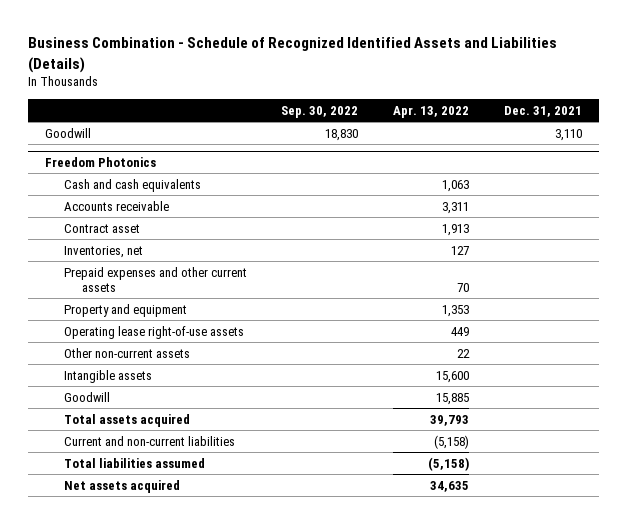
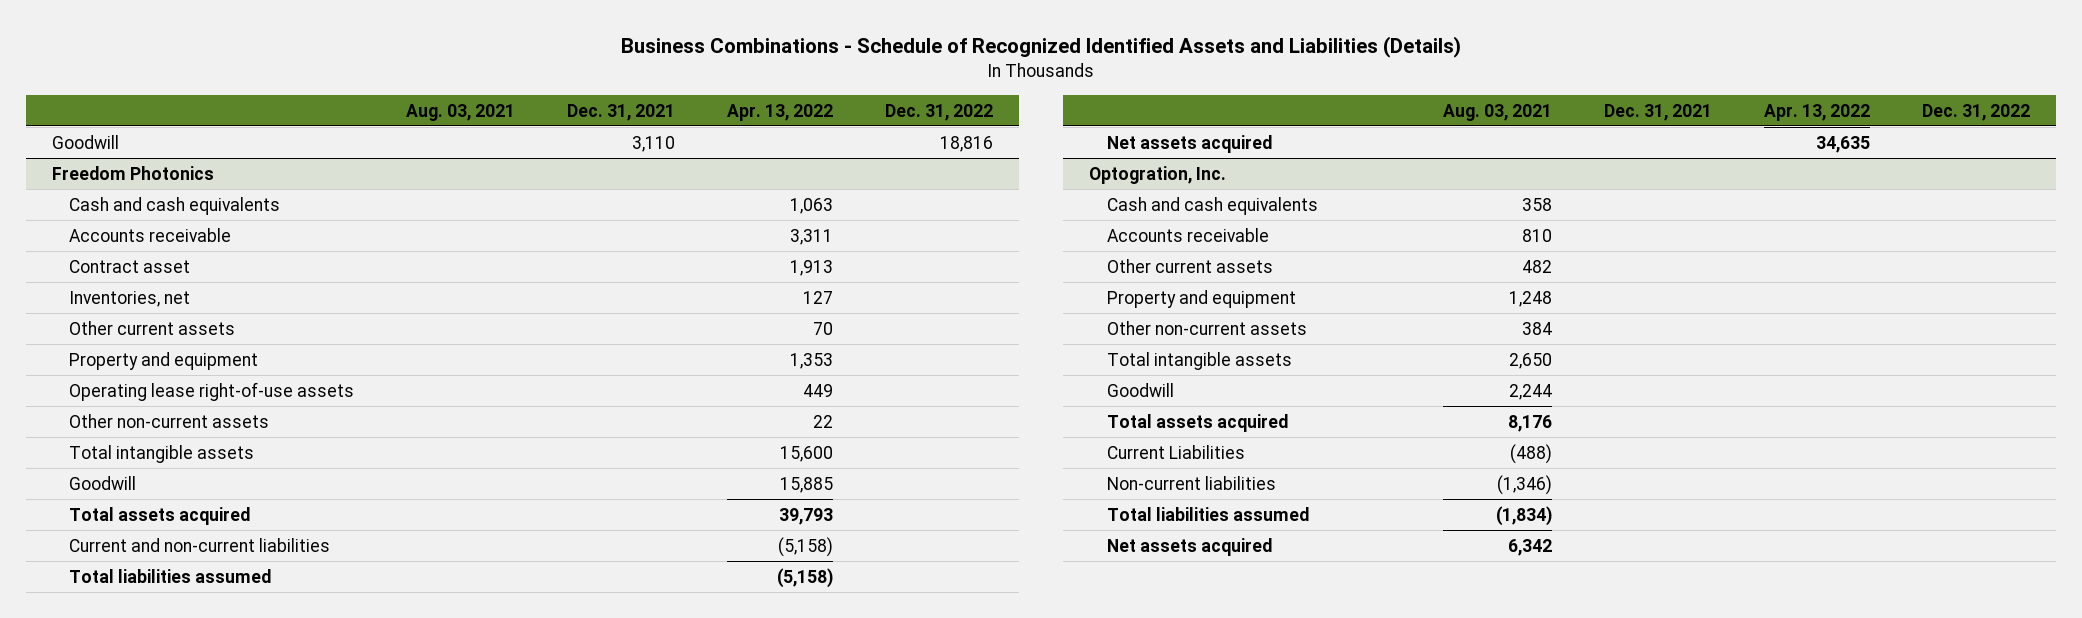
[28,37,558,73] Business Combination - Schedule of Recognized Identified Assets and Liabilities (Details) -> [620,36,1461,59] Business Combinations - Schedule of Recognized Identified Assets and Liabilities (Details)
[281,105,359,118] Sep. 30, 2022 -> none
none -> [406,103,516,121] Aug. 03, 2021
none -> [884,103,993,121] Dec. 31, 2022
[63,266,247,292] Prepaid expenses and other current assets -> [69,320,236,335] Other current assets
[63,369,152,383] Intangible assets -> [69,444,255,463] Total intangible assets
none -> [1088,165,1226,184] Optogration, Inc.
none -> [1106,196,1318,215] Cash and cash equivalents
none -> [1106,227,1269,242] Accounts receivable
none -> [1106,258,1273,273] Other current assets
none -> [1106,289,1296,308] Property and equipment
none -> [1106,320,1307,335] Other non-current assets
none -> [1106,351,1292,370] Total intangible assets
none -> [1106,382,1174,397] Goodwill
none -> [1106,413,1288,432] Total assets acquired
none -> [1106,444,1245,459] Current Liabilities
none -> [1106,475,1276,490] Non-current liabilities
none -> [1106,506,1309,521] Total liabilities assumed
none -> [1106,537,1272,556] Net assets acquired

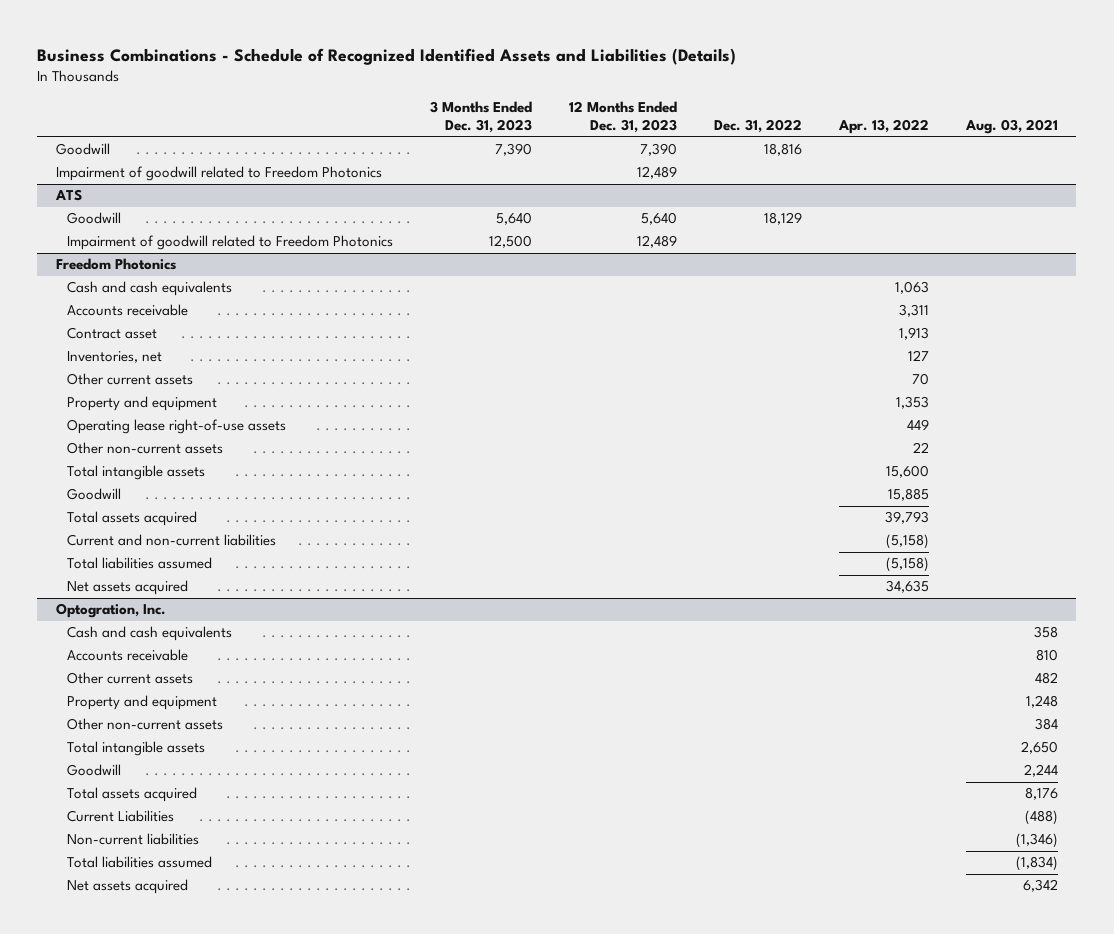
[567,103,676,121] Dec. 31, 2021 -> none
none -> [429,101,532,134] 3 Months Ended Dec. 31, 2023
none -> [568,101,677,134] 12 Months Ended Dec. 31, 2023
none -> [55,166,382,182] Impairment of goodwill related to Freedom Photonics
none -> [54,189,82,202] ATS
none -> [66,212,121,225] Goodwill
none -> [66,235,393,251] Impairment of goodwill related to Freedom Photonics

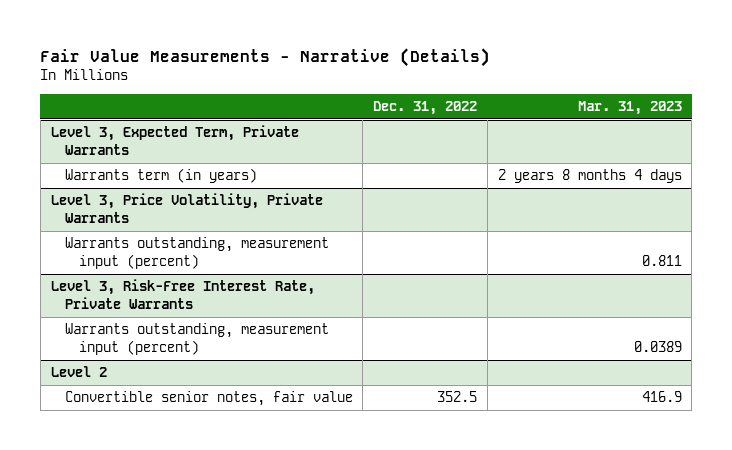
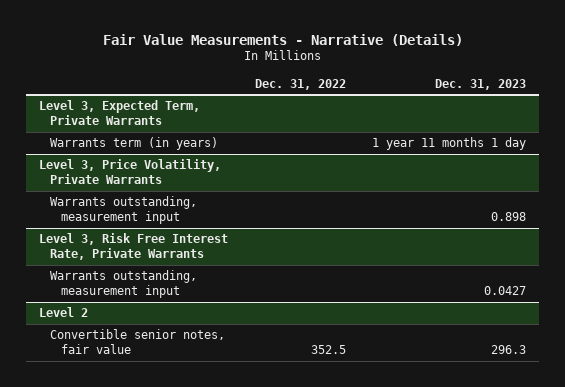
[577,101,682,116] Mar. 31, 2023 -> none
none -> [434,78,526,90] Dec. 31, 2023
[64,237,329,269] Warrants outstanding, measurement input (percent) -> [50,196,198,224] Warrants outstanding, measurement input
[50,279,315,309] Level 3, Risk-Free Interest Rate, Private Warrants -> [39,233,229,260] Level 3, Risk Free Interest Rate, Private Warrants
[64,323,329,355] Warrants outstanding, measurement input (percent) -> [50,270,198,298] Warrants outstanding, measurement input

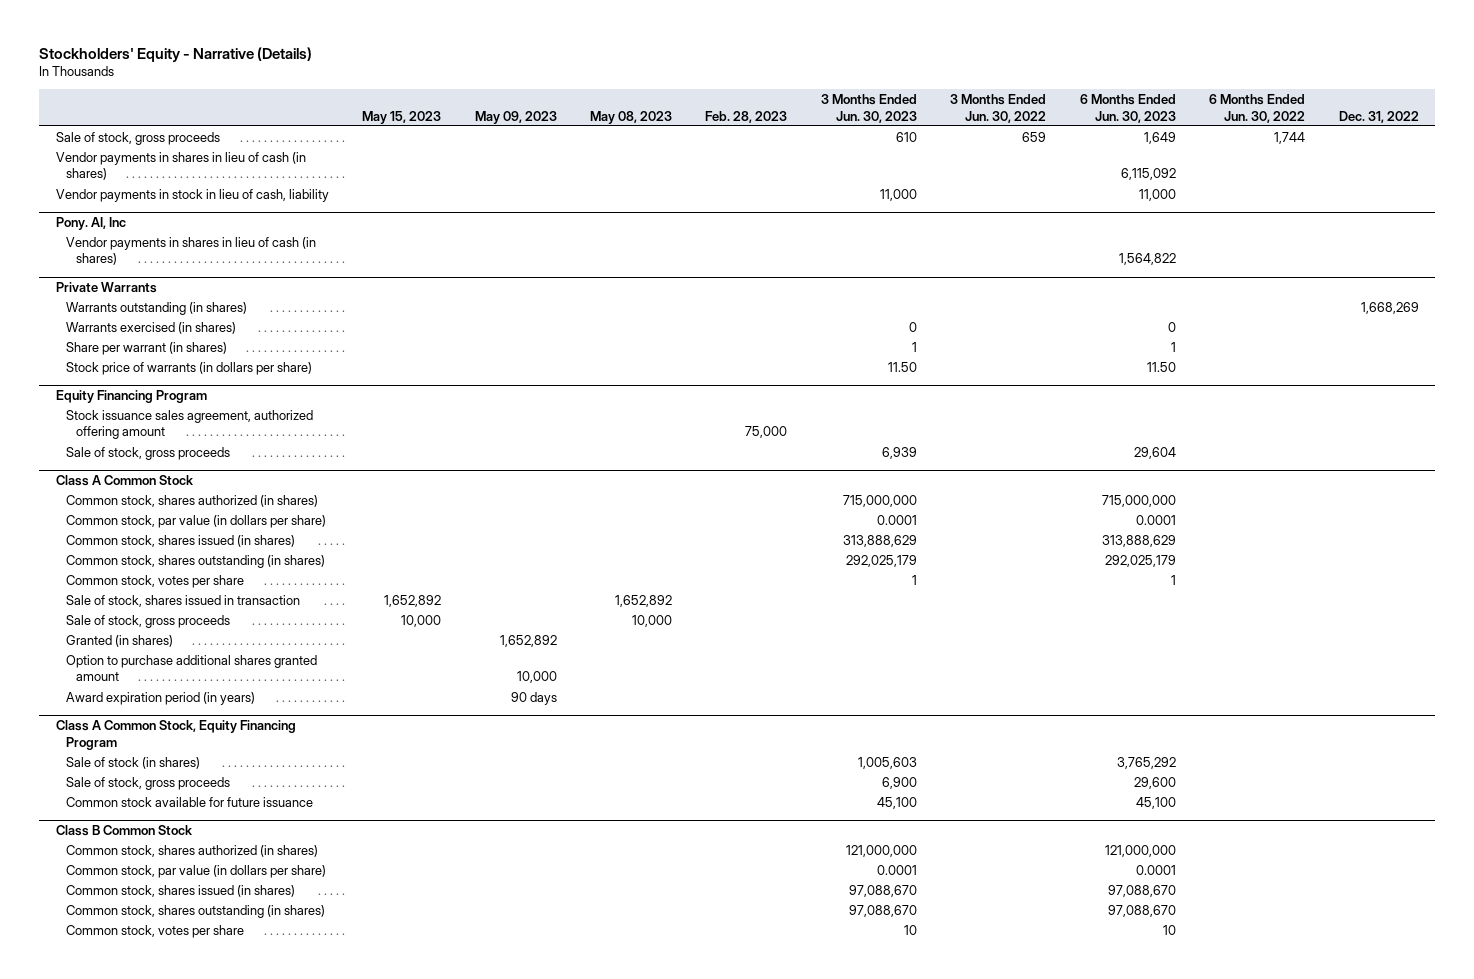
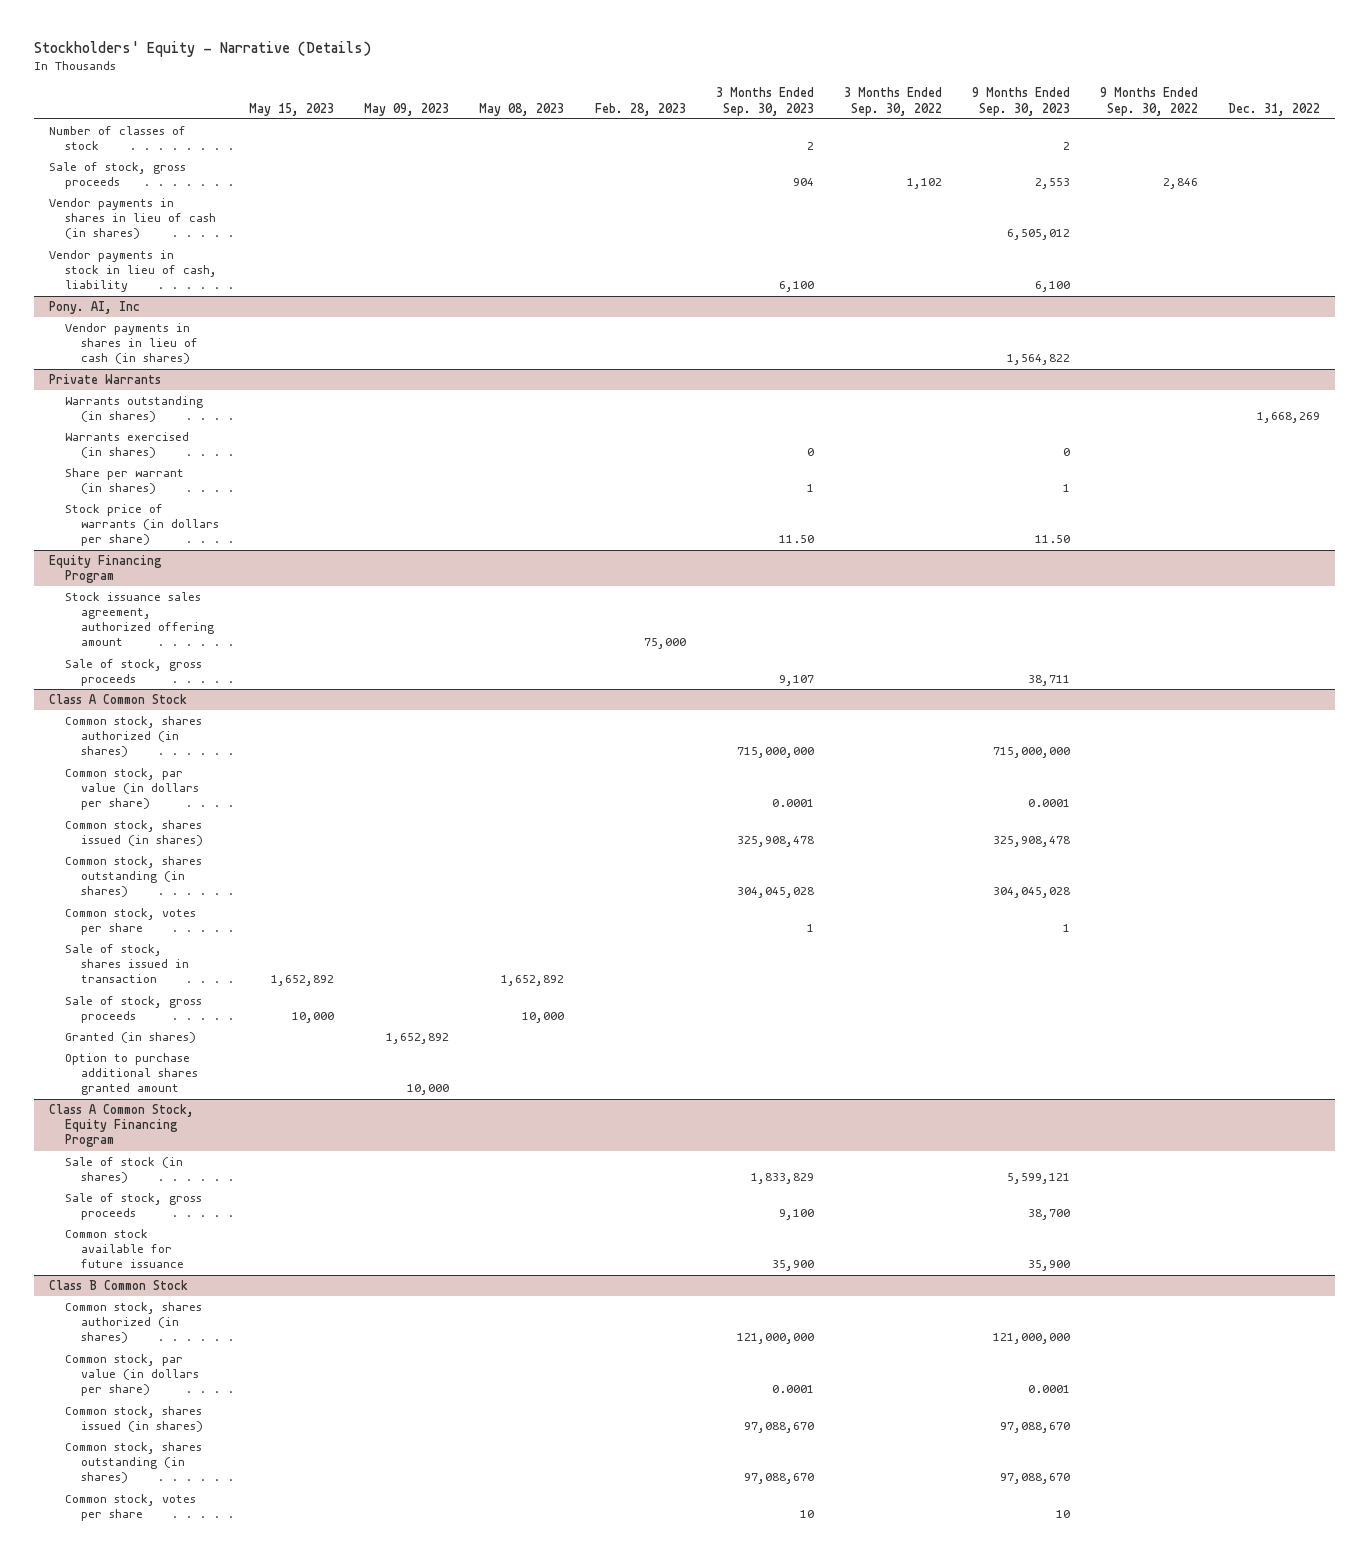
[820,94,917,123] 3 Months Ended Jun. 30, 2023 -> none
[950,94,1047,123] 3 Months Ended Jun. 30, 2022 -> none
[1079,94,1176,123] 6 Months Ended Jun. 30, 2023 -> none
[1209,94,1306,123] 6 Months Ended Jun. 30, 2022 -> none
none -> [715,87,814,116] 3 Months Ended Sep. 30, 2023
none -> [843,87,942,116] 3 Months Ended Sep. 30, 2022
none -> [971,87,1070,116] 9 Months Ended Sep. 30, 2023
none -> [1099,87,1198,116] 9 Months Ended Sep. 30, 2022
none -> [48,126,186,151] Number of classes of stock
[65,691,255,705] Award expiration period (in years) -> none

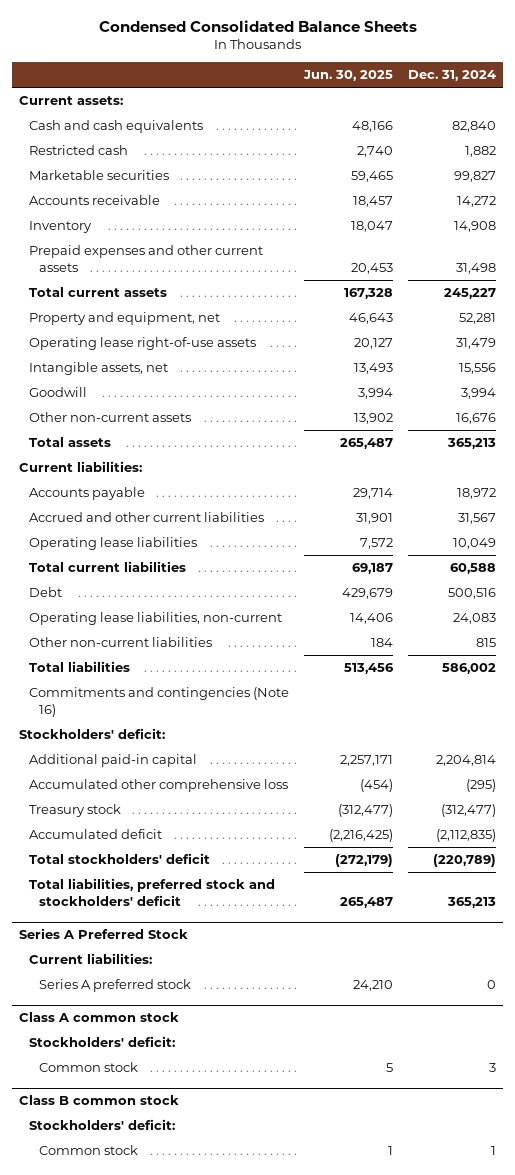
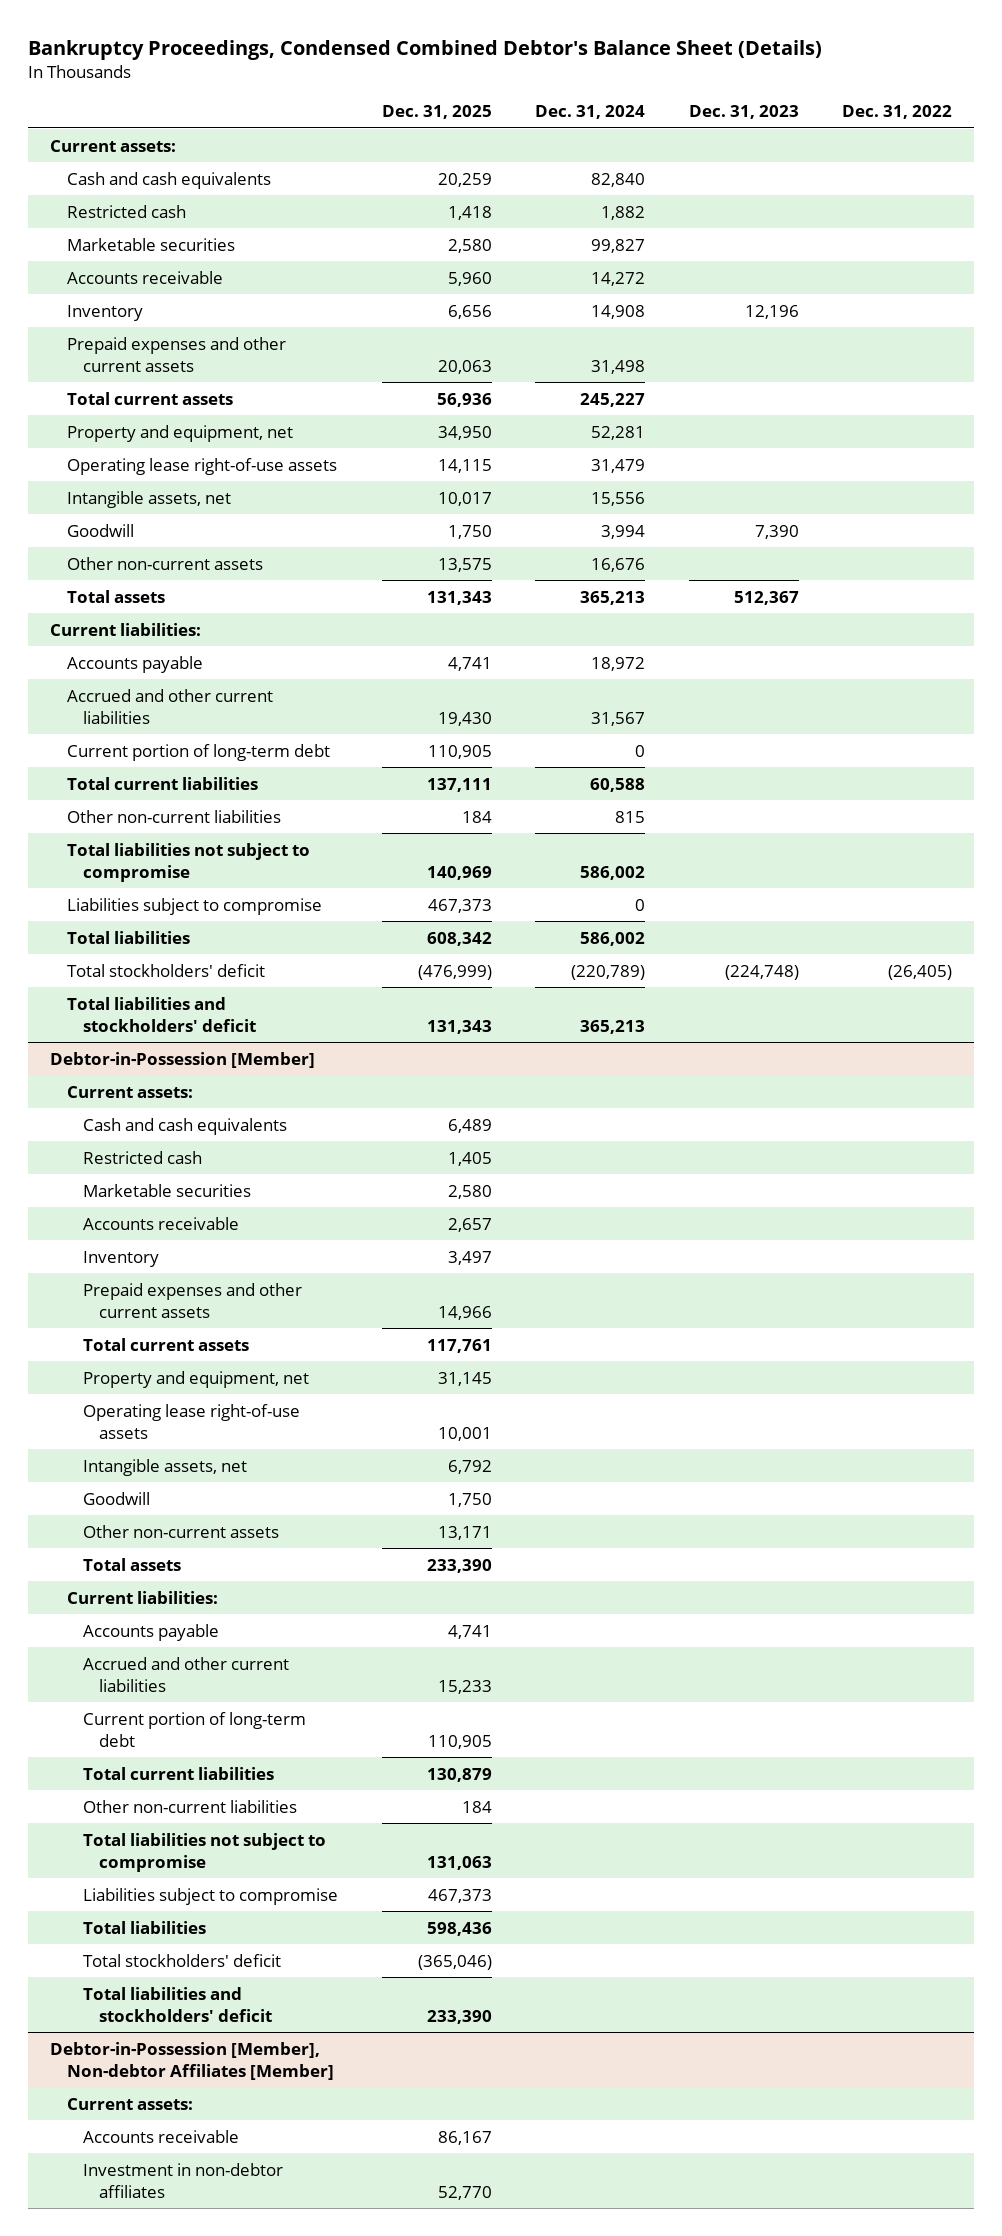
[98,19,417,32] Condensed Consolidated Balance Sheets -> [28,39,823,60] Bankruptcy Proceedings, Condensed Combined Debtor's Balance Sheet (Details)
[303,70,394,82] Jun. 30, 2025 -> none
none -> [381,105,492,120] Dec. 31, 2025
none -> [688,105,799,120] Dec. 31, 2023
none -> [842,105,953,120] Dec. 31, 2022
[29,537,198,551] Operating lease liabilities -> none
none -> [66,743,330,761] Current portion of long-term debt
[29,587,63,598] Debt -> none
[29,612,283,626] Operating lease liabilities, non-current -> none
none -> [66,842,310,882] Total liabilities not subject to compromise
none -> [66,897,322,915] Liabilities subject to compromise
[29,687,290,717] Commitments and contingencies (Note 16) -> none
[18,728,165,740] Stockholders' deficit: -> none
[29,754,198,768] Additional paid-in capital -> none
[29,779,289,793] Accumulated other comprehensive loss -> none
[29,804,122,818] Treasury stock -> none
[29,829,163,840] Accumulated deficit -> none
[18,928,188,940] Series A Preferred Stock -> none
[29,953,153,965] Current liabilities: -> none
[39,979,192,993] Series A preferred stock -> none
[18,1012,179,1023] Class A common stock -> none
[29,1036,176,1048] Stockholders' deficit: -> none
[39,1062,139,1073] Common stock -> none
[18,1095,179,1106] Class B common stock -> none
[29,1119,176,1131] Stockholders' deficit: -> none
[39,1145,139,1156] Common stock -> none
[29,878,276,906] Total liabilities, preferred stock and stockholders' deficit -> [66,996,257,1032] Total liabilities and stockholders' deficit
none -> [50,1051,316,1068] Debtor-in-Possession [Member]
none -> [66,1085,193,1098] Current assets:
none -> [83,1117,288,1135] Cash and cash equivalents
none -> [83,1150,203,1164] Restricted cash
none -> [83,1183,252,1197] Marketable securities
none -> [83,1216,240,1230] Accounts receivable
none -> [83,1250,160,1267] Inventory
none -> [83,1282,303,1318] Prepaid expenses and other current assets
none -> [83,1337,250,1351] Total current assets
none -> [83,1370,310,1388] Property and equipment, net
none -> [83,1403,301,1439] Operating lease right-of-use assets
none -> [83,1458,248,1476] Intangible assets, net
none -> [83,1491,151,1505] Goodwill
none -> [83,1524,280,1538] Other non-current assets
none -> [83,1557,182,1571] Total assets
none -> [66,1590,218,1604] Current liabilities:
none -> [83,1623,220,1641] Accounts payable
none -> [83,1656,290,1692] Accrued and other current liabilities
none -> [83,1711,307,1747] Current portion of long-term debt
none -> [83,1766,275,1780] Total current liabilities
none -> [83,1799,298,1813] Other non-current liabilities
none -> [83,1832,327,1872] Total liabilities not subject to compromise
none -> [83,1887,339,1905] Liabilities subject to compromise
none -> [83,1920,207,1934] Total liabilities
none -> [83,1953,282,1967] Total stockholders' deficit
none -> [83,1986,273,2022] Total liabilities and stockholders' deficit
none -> [50,2041,334,2080] Debtor-in-Possession [Member], Non-debtor Affiliates [Member]
none -> [66,2097,193,2110] Current assets:
none -> [83,2129,240,2143] Accounts receivable
none -> [83,2162,284,2198] Investment in non-debtor affiliates

